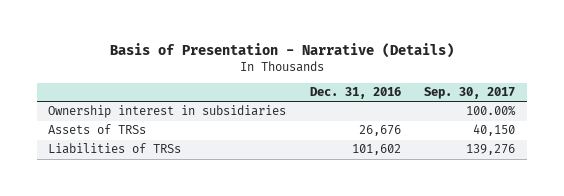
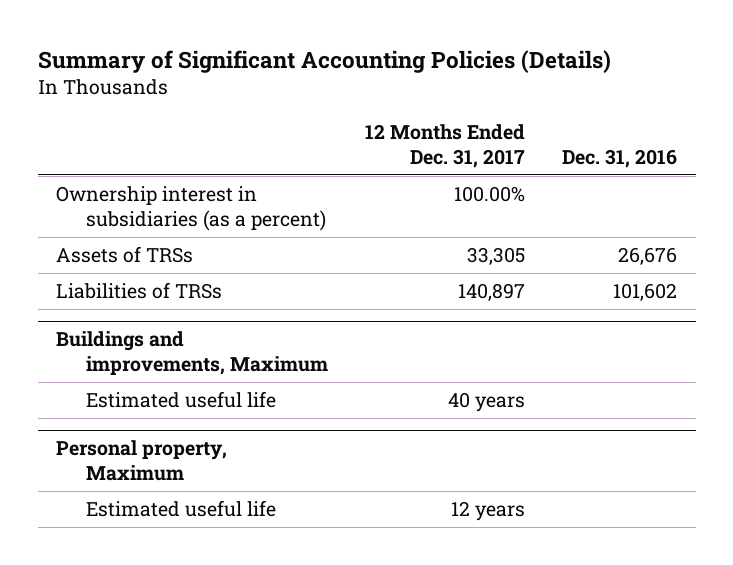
[109,43,454,59] Basis of Presentation - Narrative (Details) -> [37,49,611,73] Summary of Significant Accounting Policies (Details)
[424,87,516,100] Sep. 30, 2017 -> none
none -> [364,123,525,168] 12 Months Ended Dec. 31, 2017
[48,105,287,119] Ownership interest in subsidiaries -> [56,185,326,231] Ownership interest in subsidiaries (as a percent)
none -> [56,331,328,376] Buildings and improvements, Maximum
none -> [85,390,276,408] Estimated useful life
none -> [56,440,228,482] Personal property, Maximum
none -> [85,499,276,517] Estimated useful life

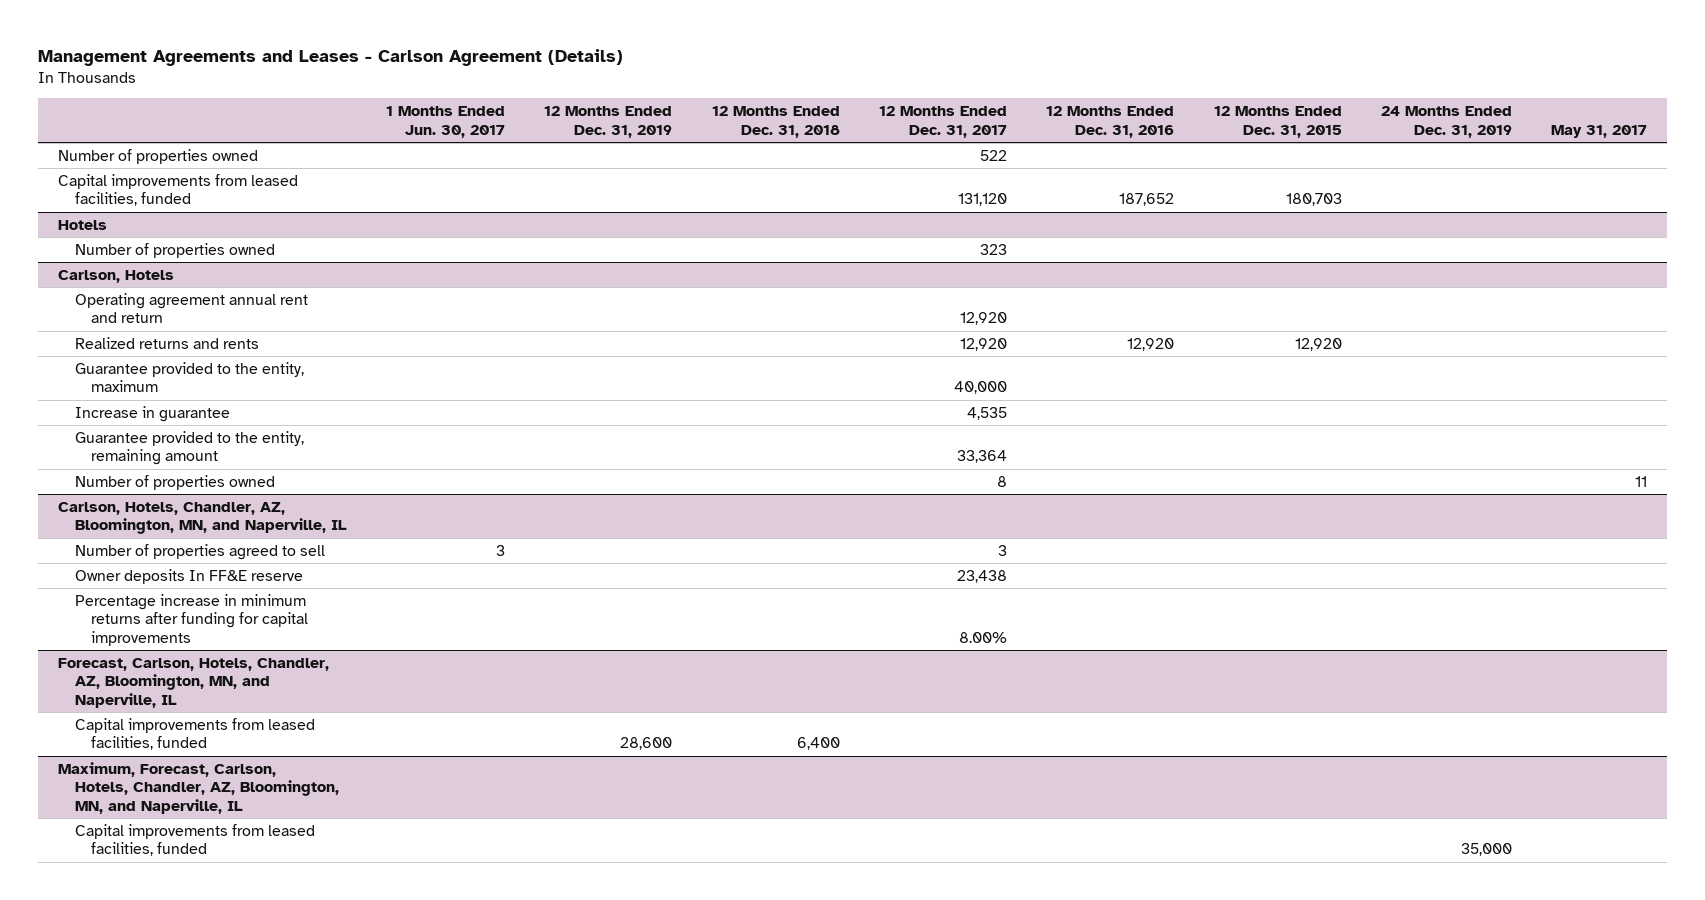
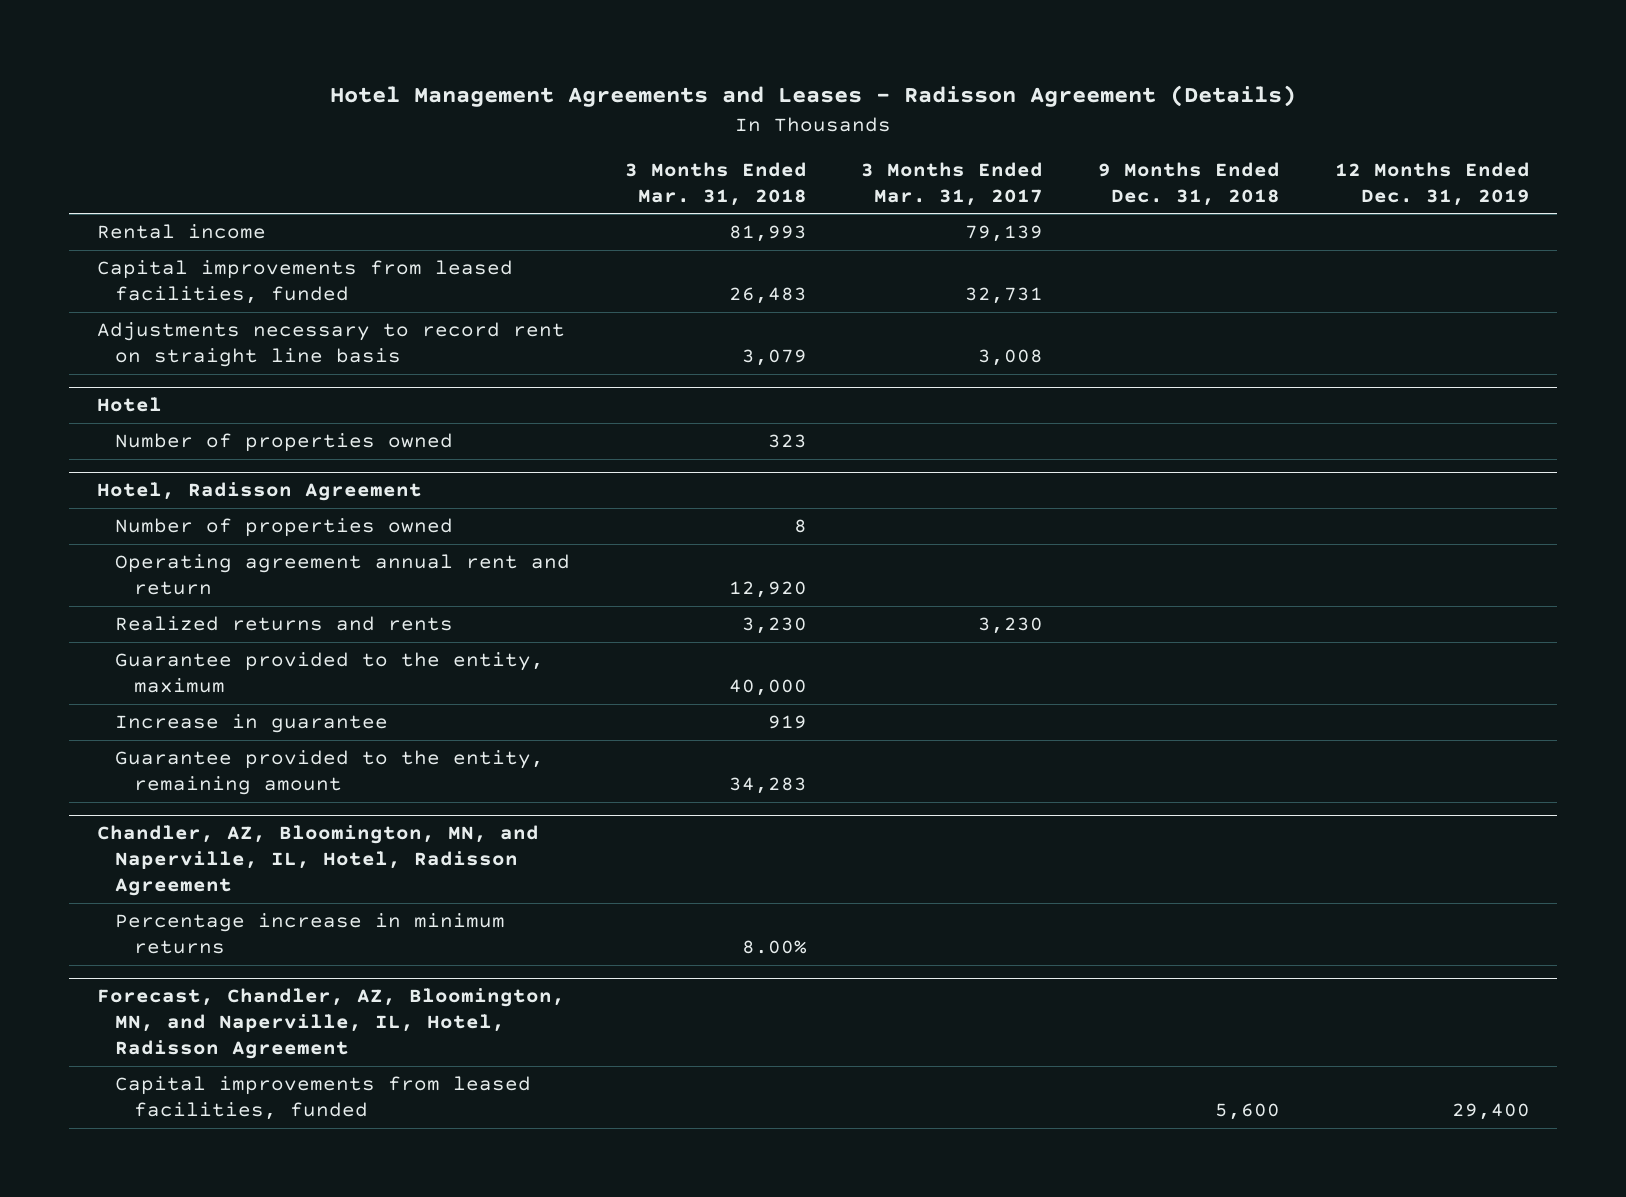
[38,49,624,67] Management Agreements and Leases - Carlson Agreement (Details) -> [330,85,1297,108] Hotel Management Agreements and Leases - Radisson Agreement (Details)
[385,106,505,138] 1 Months Ended Jun. 30, 2017 -> none
[711,106,840,138] 12 Months Ended Dec. 31, 2018 -> none
[878,106,1007,138] 12 Months Ended Dec. 31, 2017 -> none
[1046,106,1175,138] 12 Months Ended Dec. 31, 2016 -> none
[1213,106,1342,138] 12 Months Ended Dec. 31, 2015 -> none
[1380,106,1512,138] 24 Months Ended Dec. 31, 2019 -> none
[1551,124,1648,138] May 31, 2017 -> none
none -> [624,161,807,206] 3 Months Ended Mar. 31, 2018
none -> [861,161,1044,206] 3 Months Ended Mar. 31, 2017
none -> [1098,161,1281,206] 9 Months Ended Dec. 31, 2018
[57,148,258,164] Number of properties owned -> none
none -> [96,224,266,240] Rental income
none -> [96,322,565,368] Adjustments necessary to record rent on straight line basis
[57,219,107,230] Hotels -> [96,397,162,413] Hotel
[57,269,174,283] Carlson, Hotels -> none
[74,292,308,324] Operating agreement annual rent and return -> none
[74,336,259,349] Realized returns and rents -> none
[74,361,304,393] Guarantee provided to the entity, maximum -> none
[74,405,230,422] Increase in guarantee -> none
[74,430,304,466] Guarantee provided to the entity, remaining amount -> none
[74,474,275,490] Number of properties owned -> none
[74,543,325,560] Number of properties agreed to sell -> none
[74,568,303,584] Owner deposits In FF&E reserve -> none
[57,761,339,814] Maximum, Forecast, Carlson, Hotels, Chandler, AZ, Bloomington, MN, and Naperville, IL -> none
[74,823,315,857] Capital improvements from leased facilities, funded -> none
none -> [96,482,422,502] Hotel, Radisson Agreement
none -> [115,518,454,538] Number of properties owned
none -> [115,554,571,596] Operating agreement annual rent and return
none -> [115,616,454,632] Realized returns and rents
none -> [115,652,545,694] Guarantee provided to the entity, maximum
none -> [115,714,389,734] Increase in guarantee
none -> [115,750,545,796] Guarantee provided to the entity, remaining amount
[57,501,347,535] Carlson, Hotels, Chandler, AZ, Bloomington, MN, and Naperville, IL -> [96,825,539,897] Chandler, AZ, Bloomington, MN, and Naperville, IL, Hotel, Radisson Agreement
[74,593,309,646] Percentage increase in minimum returns after funding for capital improvements -> [115,913,506,955] Percentage increase in minimum returns
[57,657,329,708] Forecast, Carlson, Hotels, Chandler, AZ, Bloomington, MN, and Naperville, IL -> [96,988,565,1060] Forecast, Chandler, AZ, Bloomington, MN, and Naperville, IL, Hotel, Radisson Agreement
[620,737,673,751] 28,600 -> [1451,1103,1530,1121] 29,400

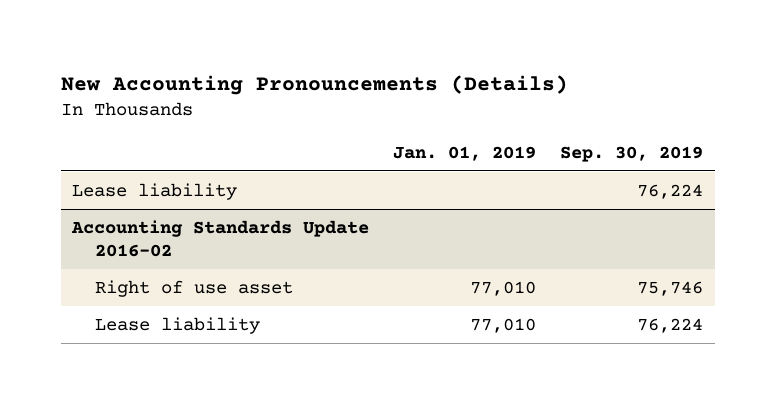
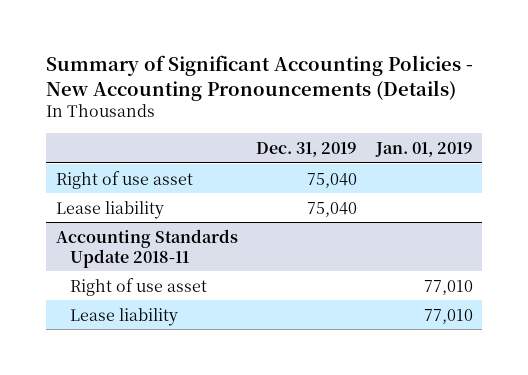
[60,74,568,95] New Accounting Pronouncements (Details) -> [46,55,474,101] Summary of Significant Accounting Policies - New Accounting Pronouncements (Details)
[559,145,703,162] Sep. 30, 2019 -> none
none -> [256,141,358,157] Dec. 31, 2019
none -> [55,170,193,189] Right of use asset
[71,219,370,257] Accounting Standards Update 2016-02 -> [55,228,238,268] Accounting Standards Update 2018-11

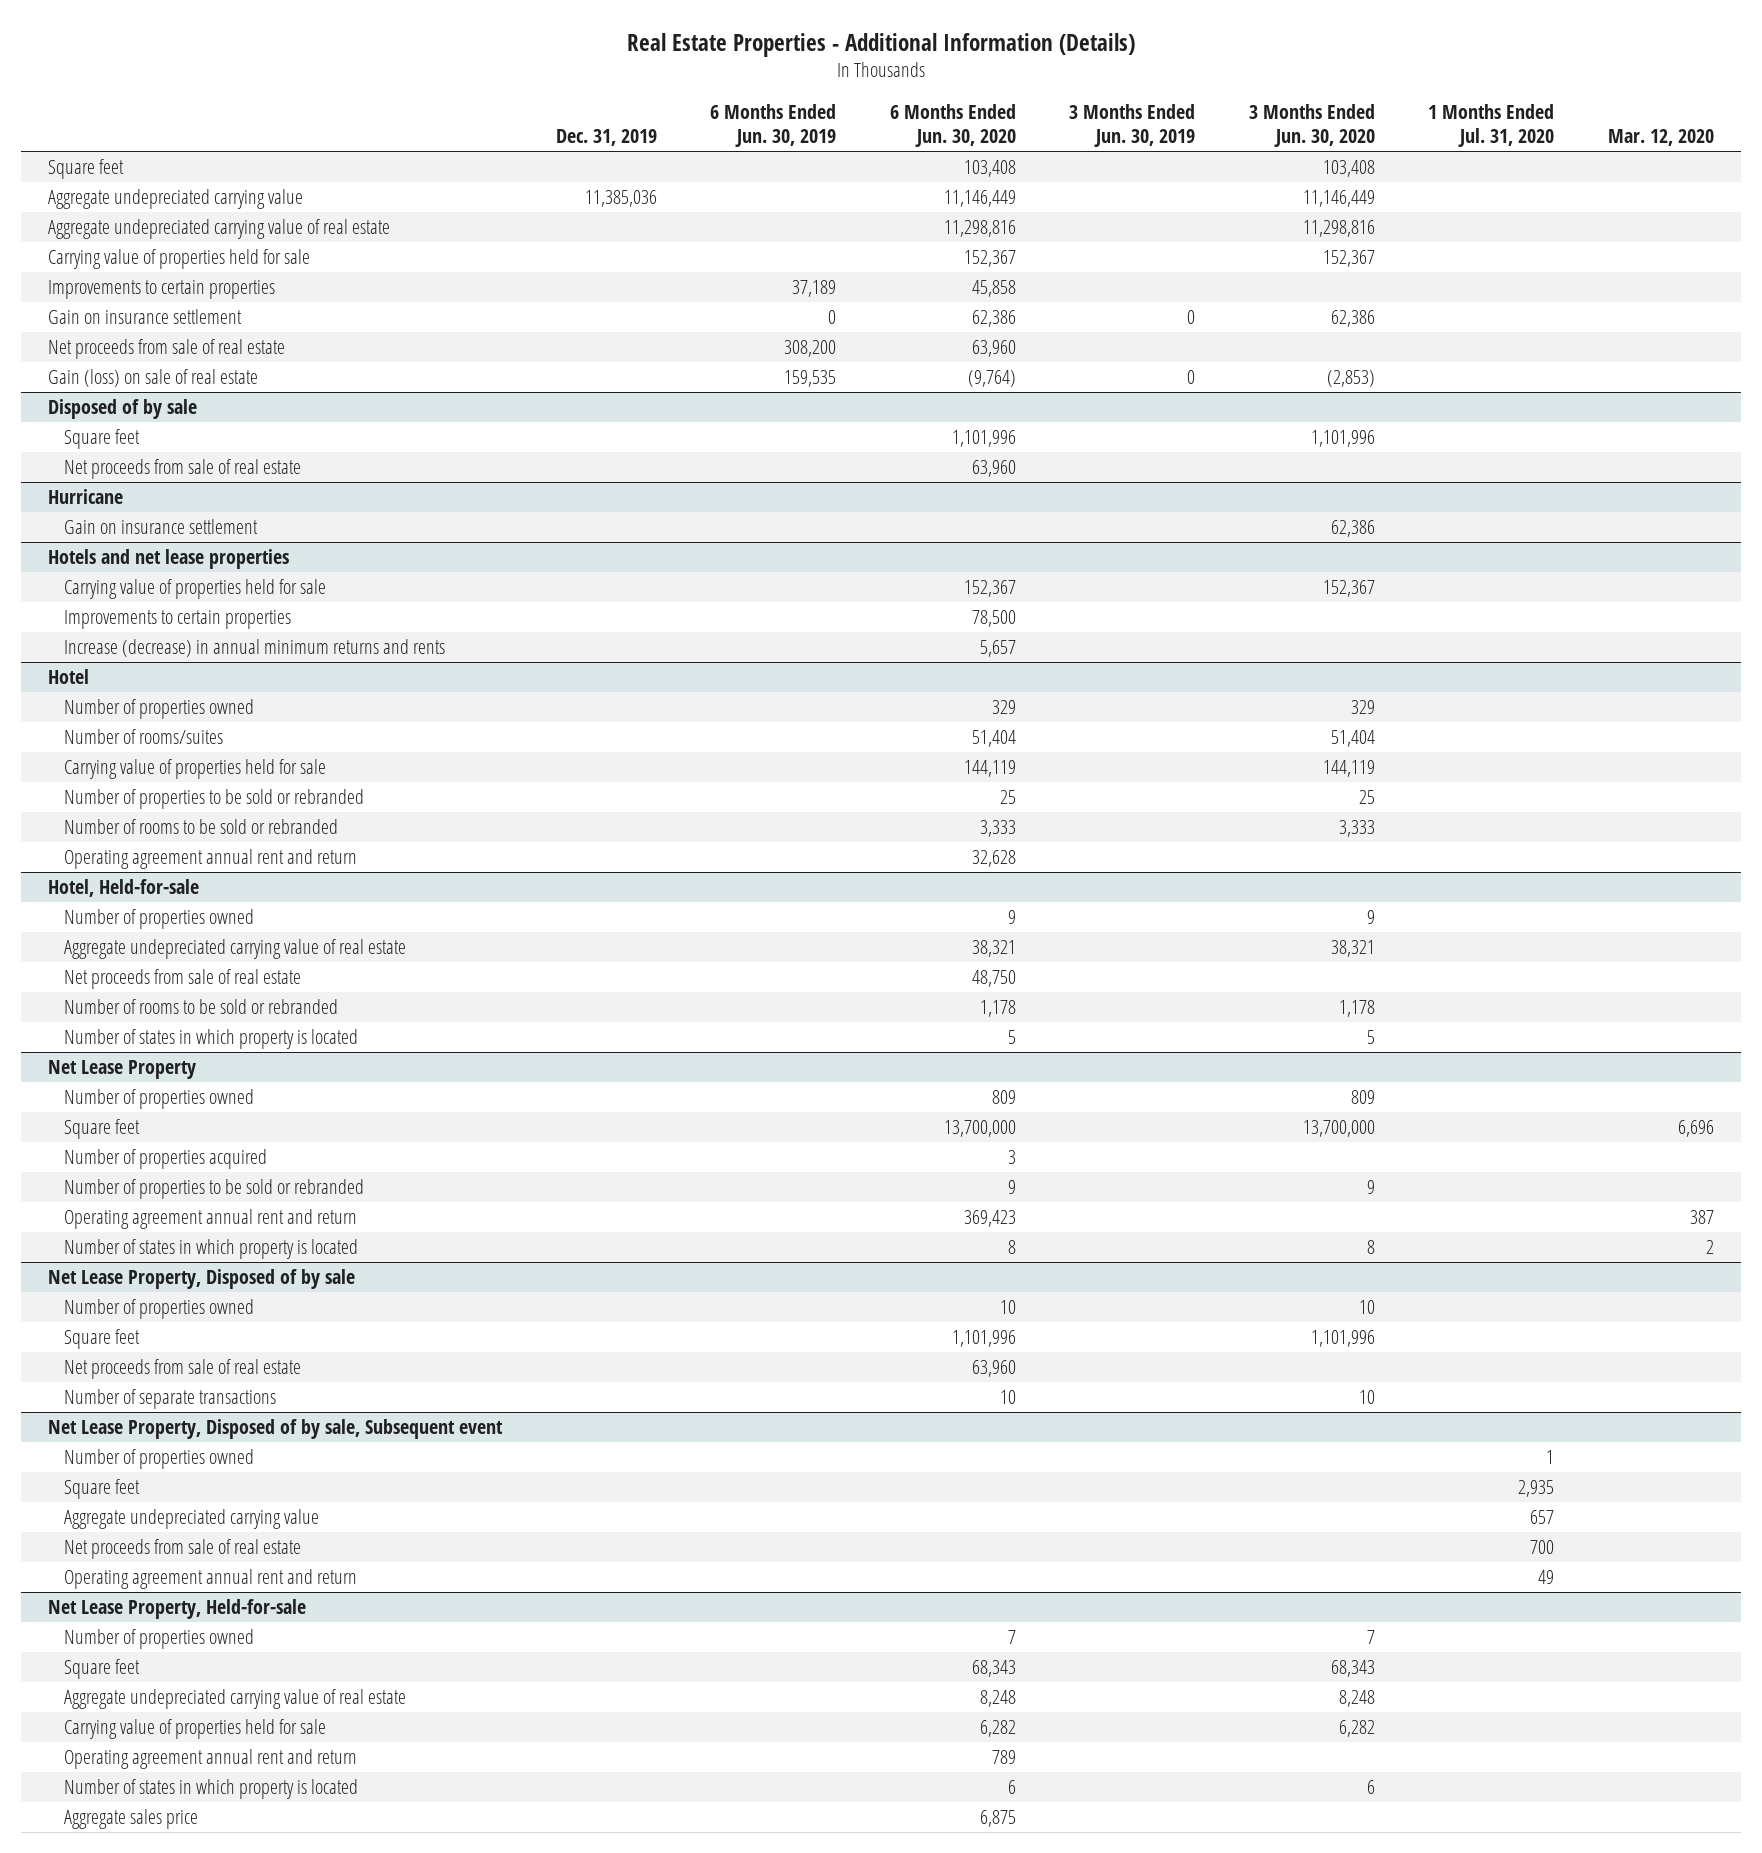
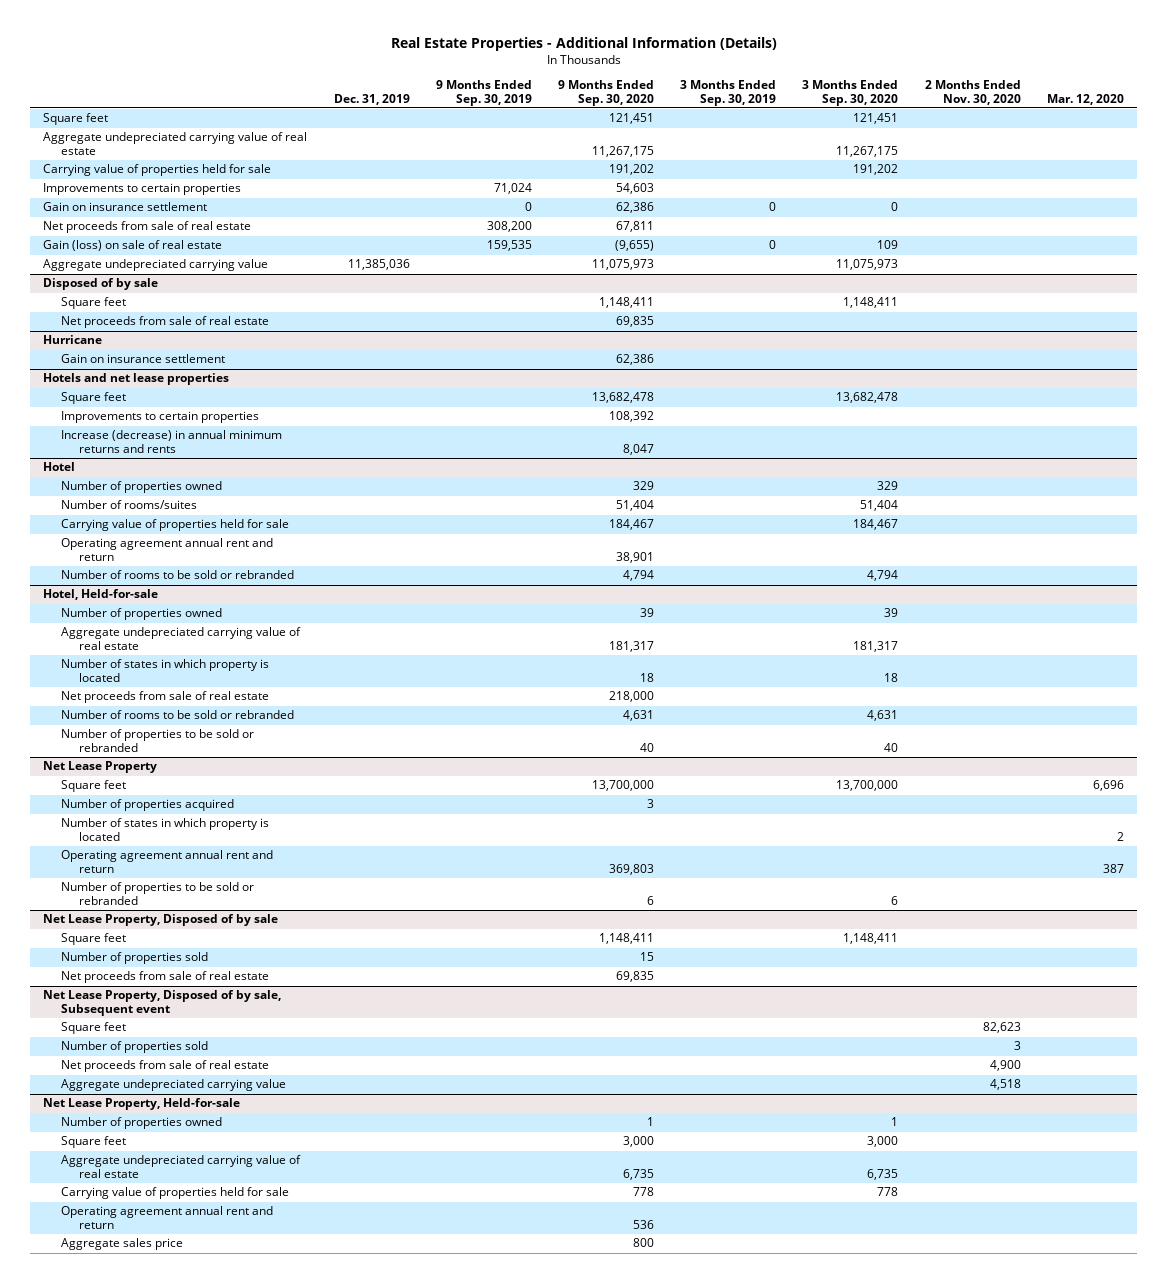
[710,103,837,148] 6 Months Ended Jun. 30, 2019 -> none
[889,103,1016,148] 6 Months Ended Jun. 30, 2020 -> none
[1069,103,1196,148] 3 Months Ended Jun. 30, 2019 -> none
[1248,103,1375,148] 3 Months Ended Jun. 30, 2020 -> none
[1428,103,1555,148] 1 Months Ended Jul. 31, 2020 -> none
none -> [435,80,532,106] 9 Months Ended Sep. 30, 2019
none -> [558,80,655,106] 9 Months Ended Sep. 30, 2020
none -> [680,80,777,106] 3 Months Ended Sep. 30, 2019
none -> [802,80,899,106] 3 Months Ended Sep. 30, 2020
none -> [924,80,1021,105] 2 Months Ended Nov. 30, 2020
[47,188,303,209] Aggregate undepreciated carrying value -> [43,259,269,272] Aggregate undepreciated carrying value
[64,578,327,599] Carrying value of properties held for sale -> none
none -> [60,392,126,405] Square feet
[64,788,365,809] Number of properties to be sold or rebranded -> none
[64,818,339,834] Number of rooms to be sold or rebranded -> [60,570,294,580] Number of rooms to be sold or rebranded
[64,1028,359,1049] Number of states in which property is located -> [60,659,269,683] Number of states in which property is located
none -> [60,729,254,753] Number of properties to be sold or rebranded
[64,1088,255,1109] Number of properties owned -> none
[64,1208,358,1229] Operating agreement annual rent and return -> [60,850,273,874] Operating agreement annual rent and return
[64,1178,365,1199] Number of properties to be sold or rebranded -> [60,882,254,906] Number of properties to be sold or rebranded
[64,1298,255,1319] Number of properties owned -> none
none -> [60,952,208,965] Number of properties sold
[64,1388,277,1409] Number of separate transactions -> none
[64,1448,255,1469] Number of properties owned -> none
none -> [60,1041,208,1054] Number of properties sold
[64,1568,358,1589] Operating agreement annual rent and return -> none
[64,1508,320,1529] Aggregate undepreciated carrying value -> [60,1079,286,1092] Aggregate undepreciated carrying value
[64,1778,359,1799] Number of states in which property is located -> none

